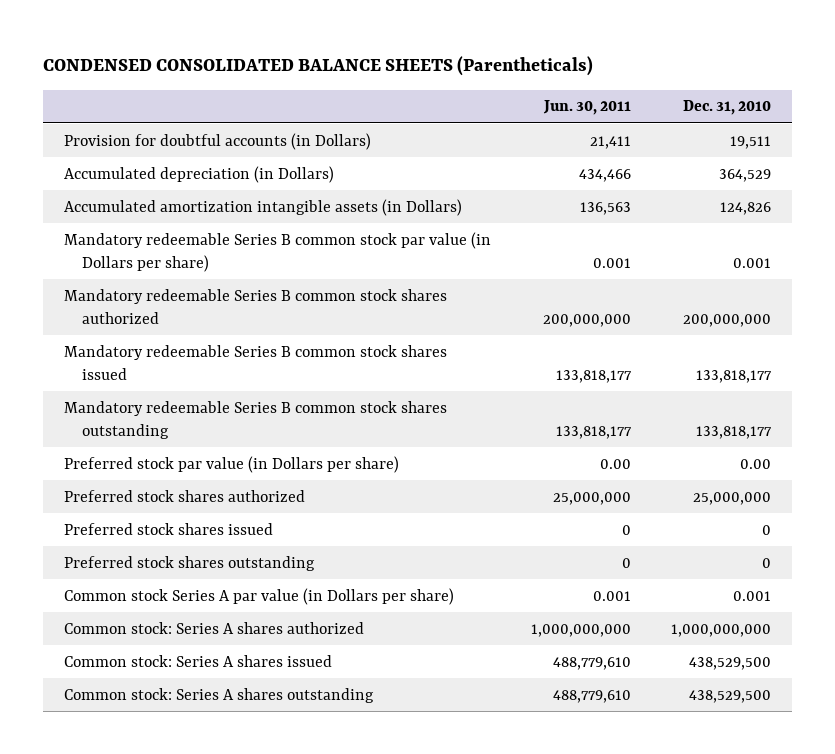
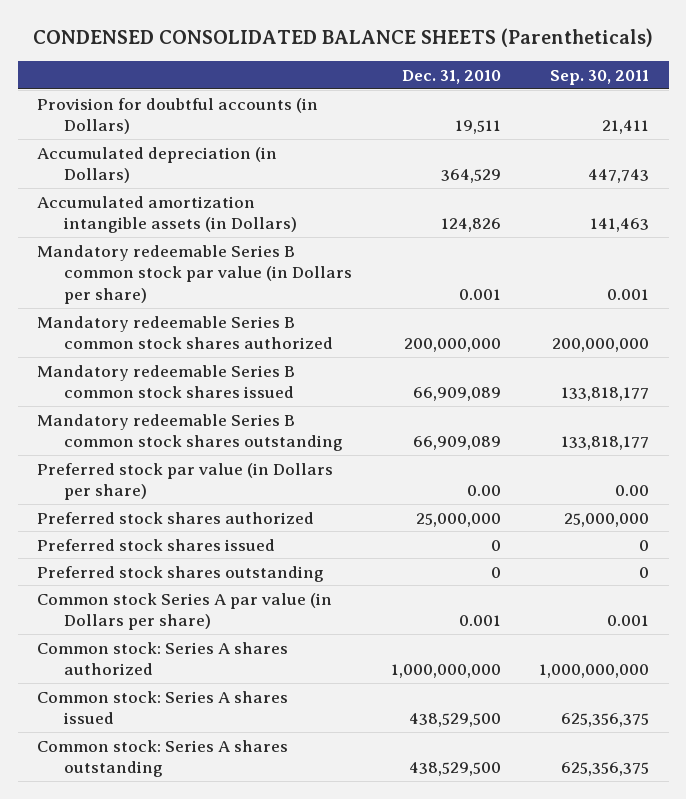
[543,100,632,116] Jun. 30, 2011 -> none
none -> [550,69,650,85] Sep. 30, 2011
[696,370,773,384] 133,818,177 -> [412,387,501,402] 66,909,089
[696,426,773,440] 133,818,177 -> [412,436,501,451] 66,909,089

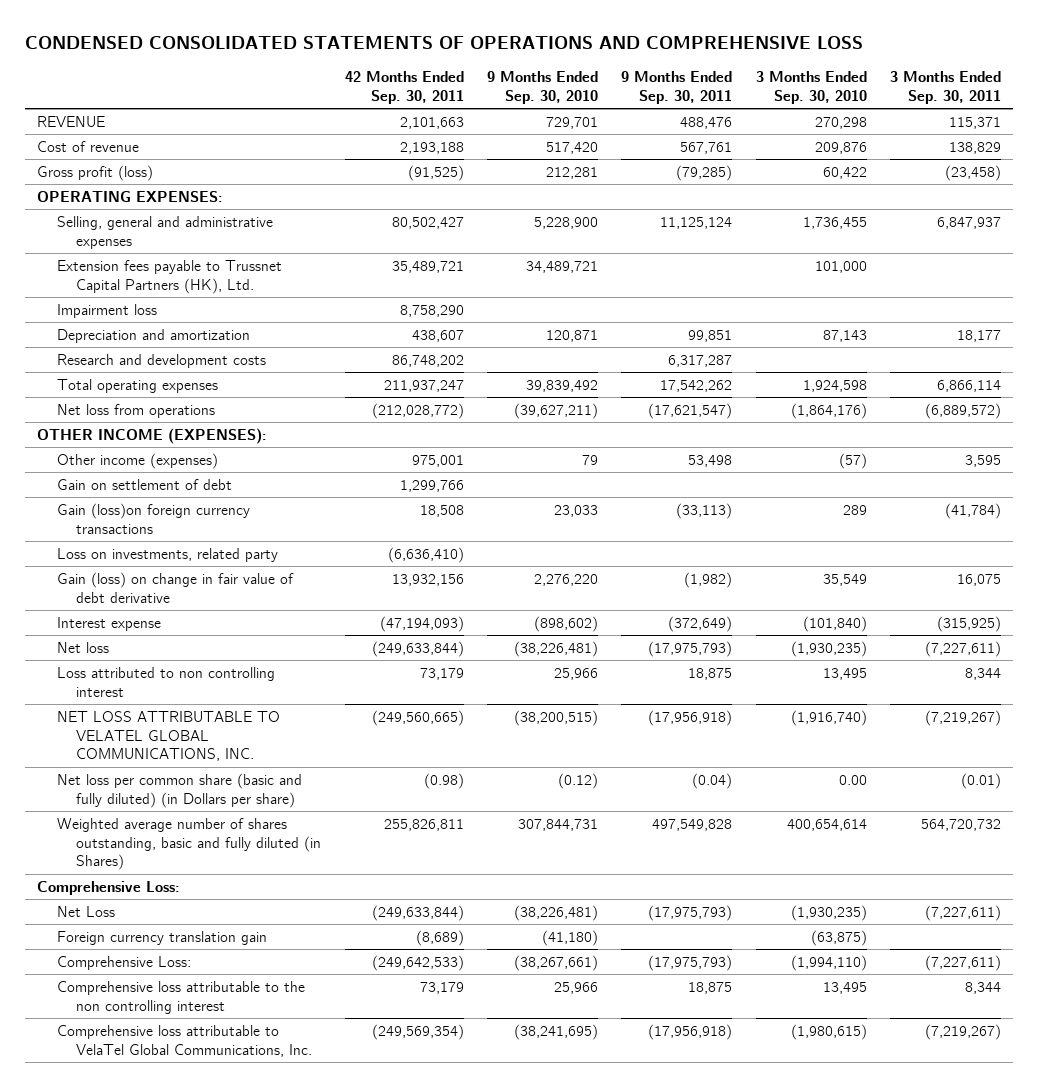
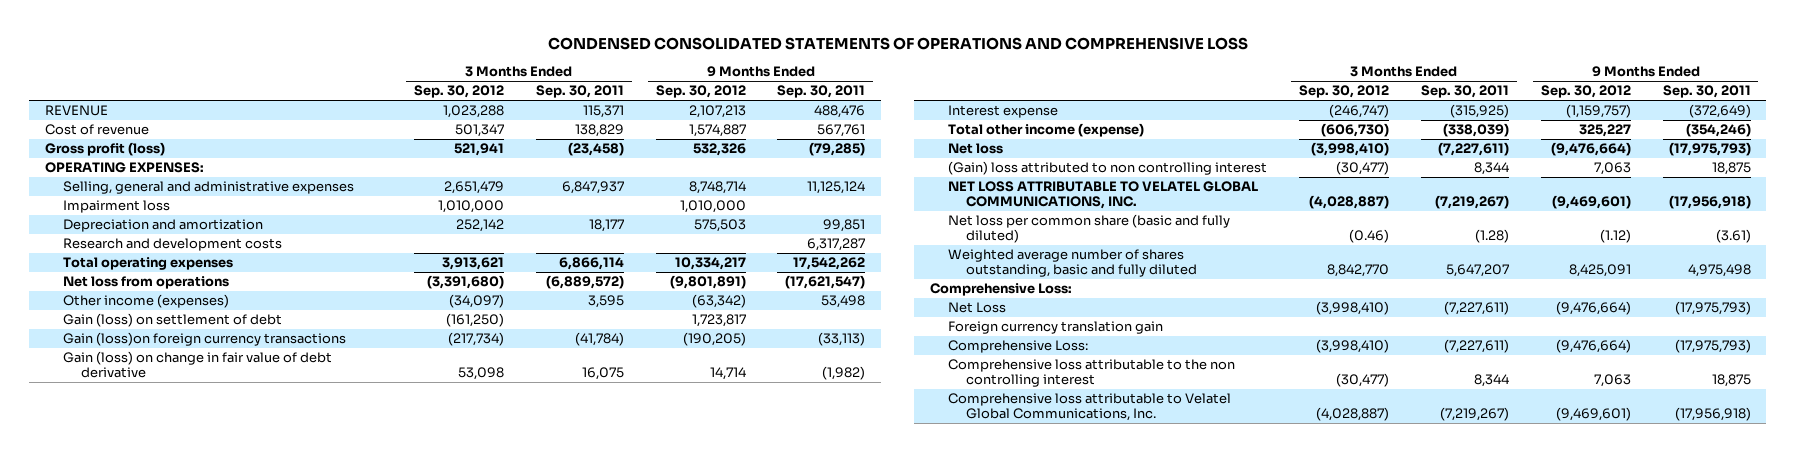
[344,71,464,104] 42 Months Ended Sep. 30, 2011 -> none
[487,71,599,104] 9 Months Ended Sep. 30, 2010 -> none
[755,71,867,104] 3 Months Ended Sep. 30, 2010 -> none
none -> [413,85,504,99] Sep. 30, 2012
none -> [655,85,746,99] Sep. 30, 2012
[56,259,282,294] Extension fees payable to Trussnet Capital Partners (HK), Ltd. -> none
[37,427,268,444] OTHER INCOME (EXPENSES): -> none
[56,478,232,490] Gain on settlement of debt -> [62,313,282,328] Gain (loss) on settlement of debt
[56,547,278,562] Loss on investments, related party -> none
none -> [947,123,1144,138] Total other income (expense)
[56,666,275,697] Loss attributed to non controlling interest -> [947,161,1267,176] (Gain) loss attributed to non controlling interest
[56,772,302,808] Net loss per common share (basic and fully diluted) (in Dollars per share) -> [947,214,1230,244] Net loss per common share (basic and fully diluted)
[692,772,733,789] (0.04) -> [1715,229,1751,244] (3.61)
[961,772,1002,789] (0.01) -> [1474,229,1509,244] (1.28)
[56,817,322,871] Weighted average number of shares outstanding, basic and fully diluted (in Shares) -> [947,249,1198,278] Weighted average number of shares outstanding, basic and fully diluted
[652,818,733,831] 497,549,828 -> [1687,264,1751,278] 4,975,498
[921,818,1002,831] 564,720,732 -> [1445,264,1509,278] 5,647,207
[56,1024,313,1057] Comprehensive loss attributable to VelaTel Global Communications, Inc. -> [947,393,1231,422] Comprehensive loss attributable to Velatel Global Communications, Inc.

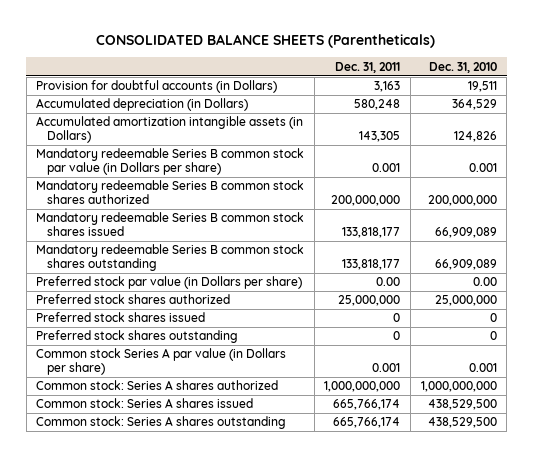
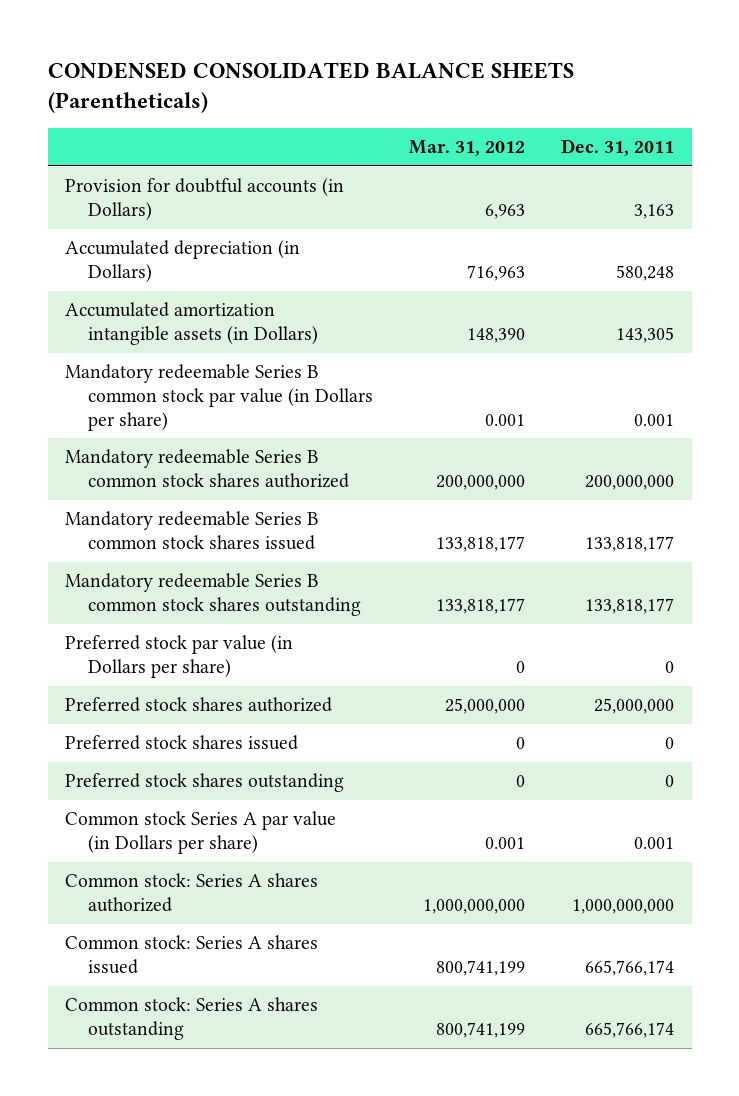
[96,34,436,49] CONSOLIDATED BALANCE SHEETS (Parentheticals) -> [47,61,574,114] CONDENSED CONSOLIDATED BALANCE SHEETS (Parentheticals)
[428,61,497,73] Dec. 31, 2010 -> none
none -> [408,140,525,157] Mar. 31, 2012
[376,277,401,287] 0.00 -> [664,661,674,674] 0

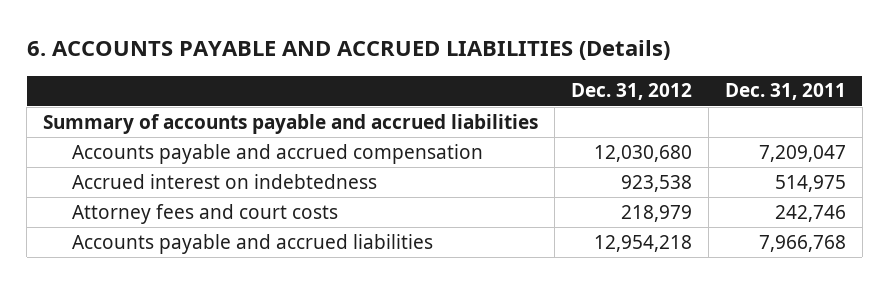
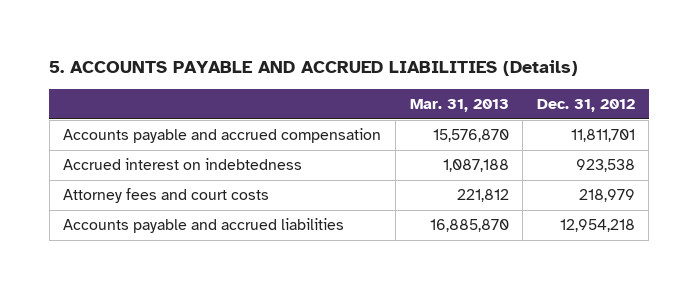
[26,40,670,61] 6. ACCOUNTS PAYABLE AND ACCRUED LIABILITIES (Details) -> [49,60,579,77] 5. ACCOUNTS PAYABLE AND ACCRUED LIABILITIES (Details)
[724,83,846,101] Dec. 31, 2011 -> none
none -> [409,99,509,113] Mar. 31, 2013
[42,113,538,134] Summary of accounts payable and accrued liabilities -> none
[593,144,692,162] 12,030,680 -> [570,129,635,143] 11,811,701

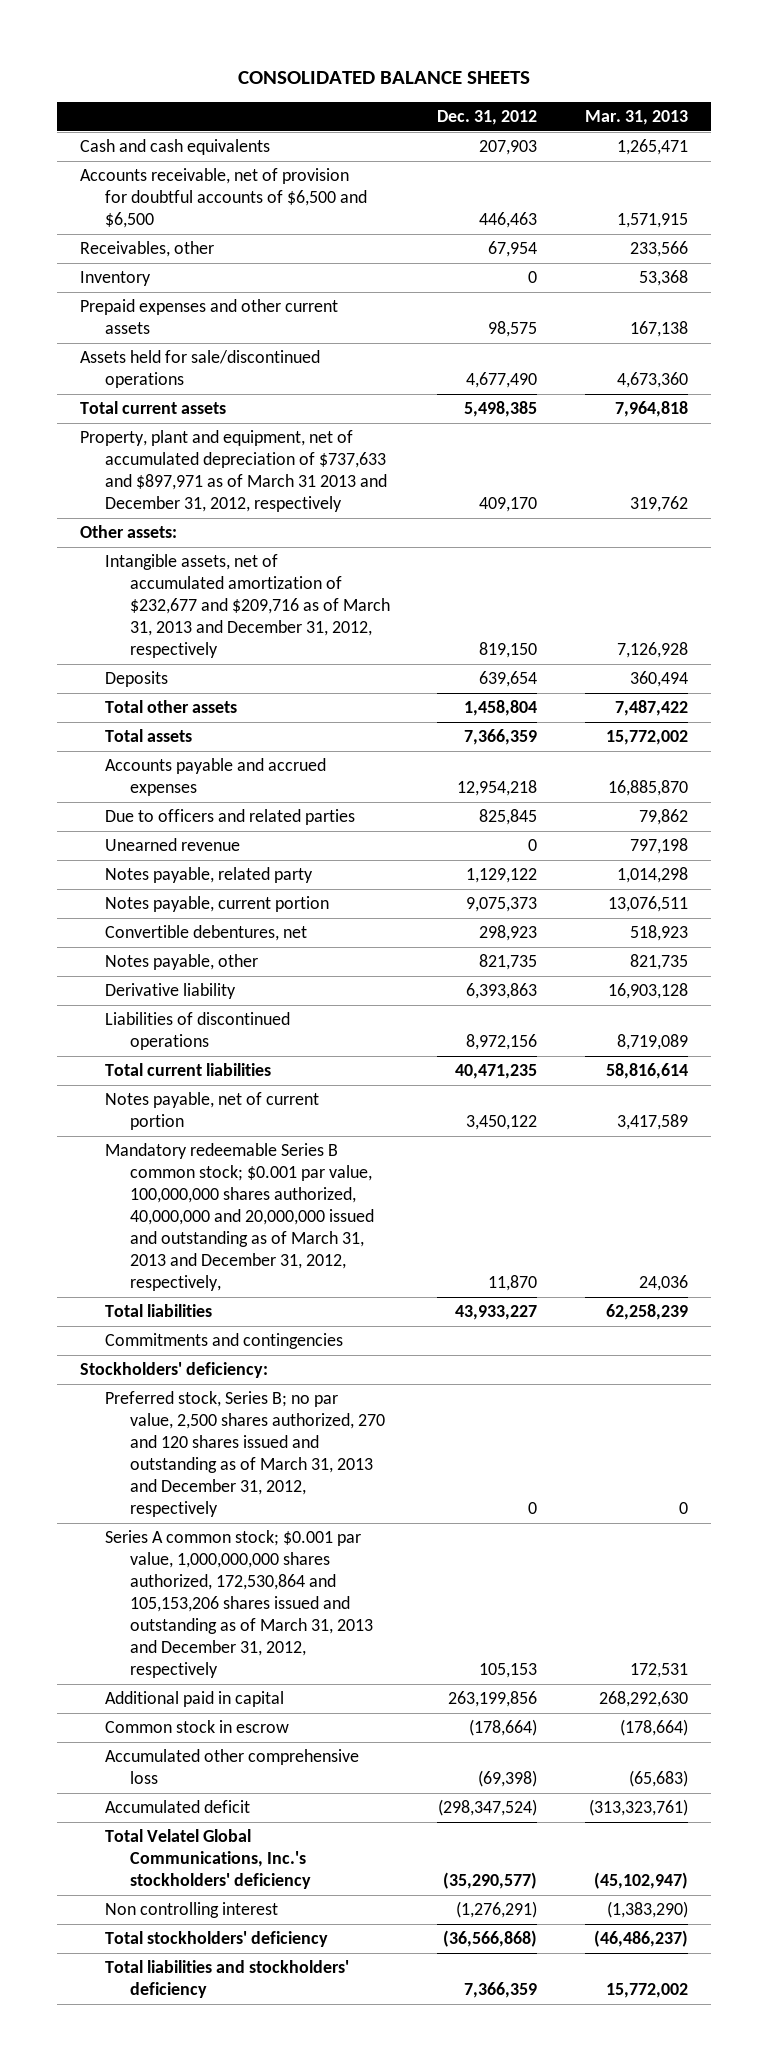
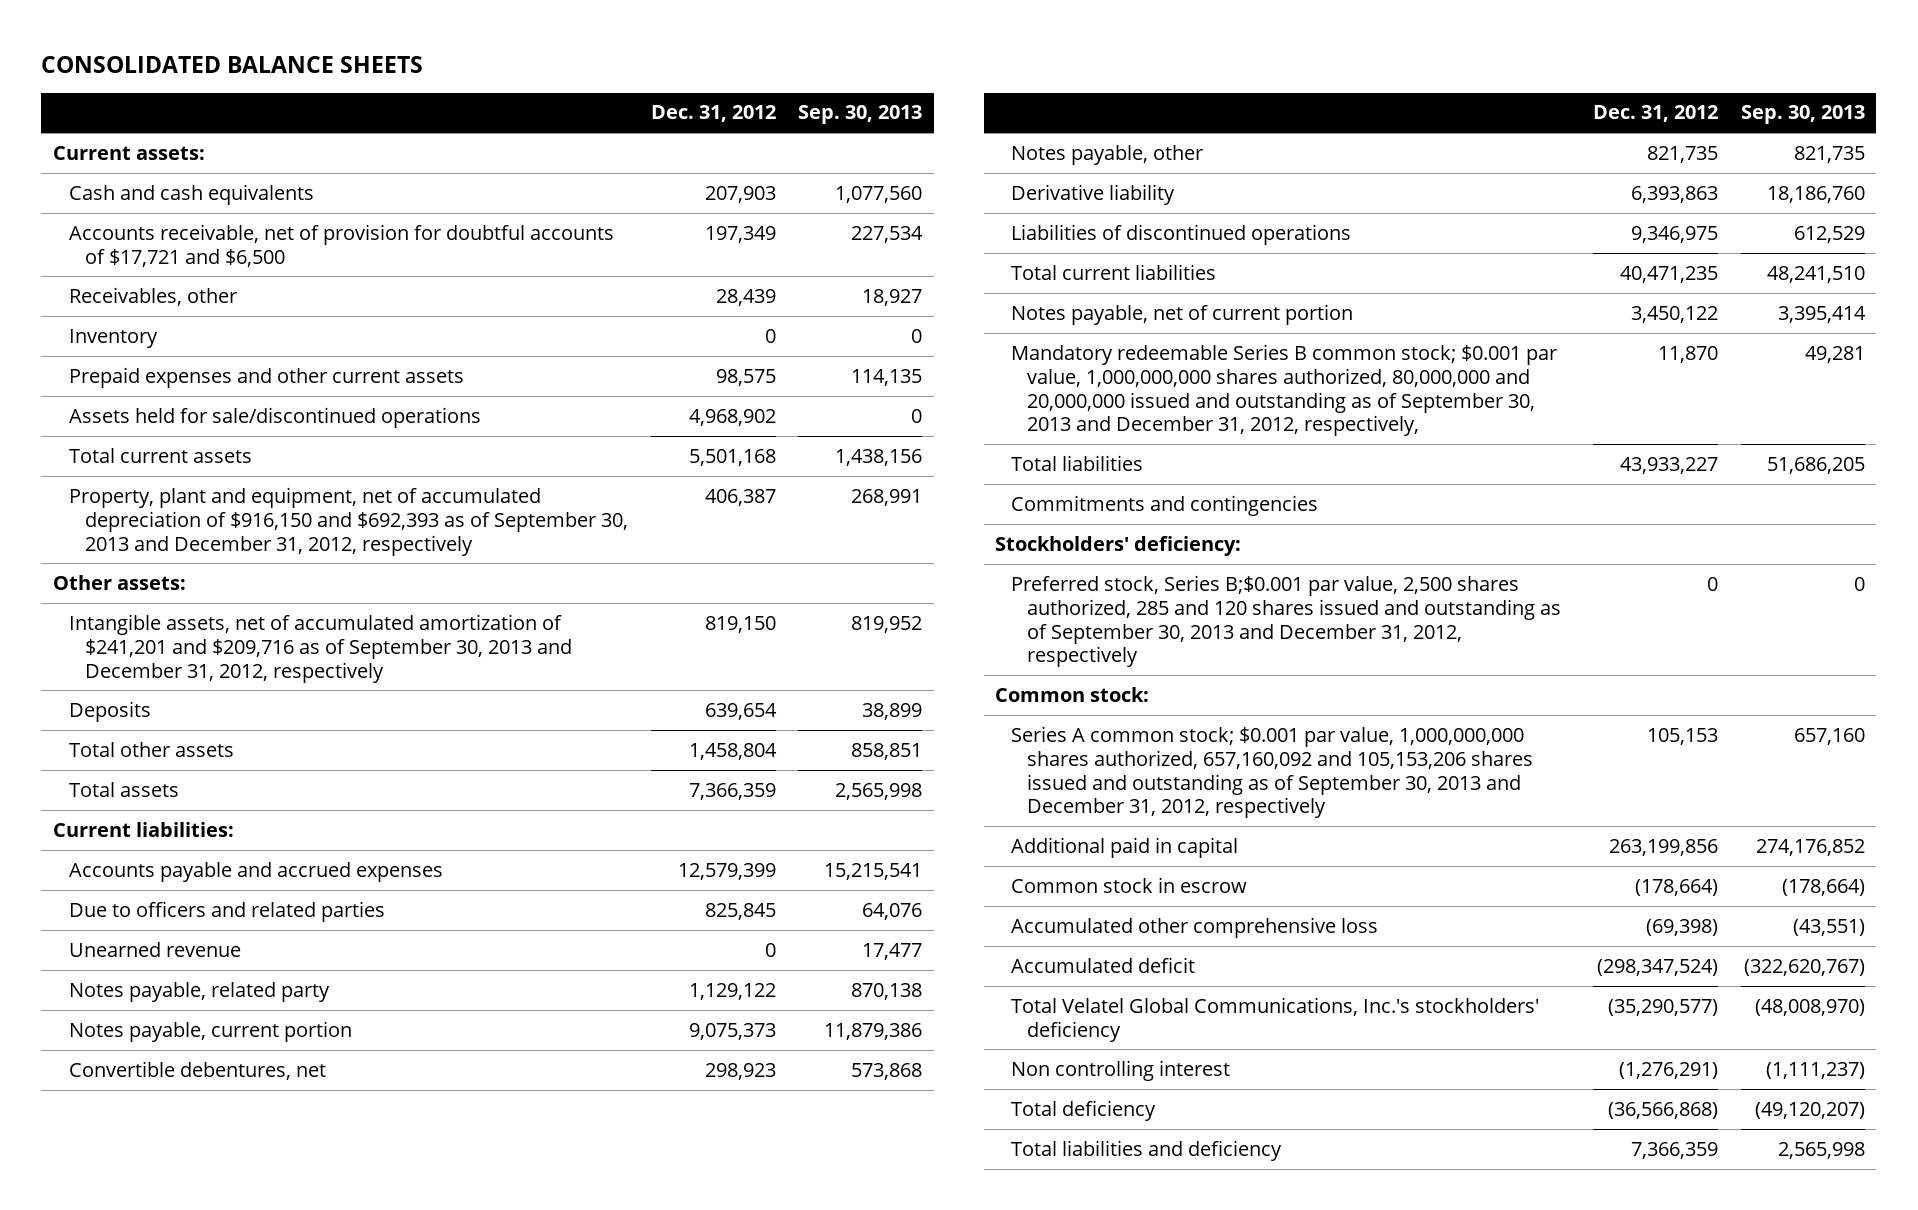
[584,109,688,125] Mar. 31, 2013 -> none
none -> [798,105,923,125] Sep. 30, 2013
none -> [52,145,205,160] Current assets:
[80,168,368,229] Accounts receivable, net of provision for doubtful accounts of $6,500 and $6,500 -> [68,223,614,267] Accounts receivable, net of provision for doubtful accounts of $17,721 and $6,500
[479,212,538,229] 446,463 -> [704,225,776,243] 197,349
[488,241,538,258] 67,954 -> [715,288,776,306] 28,439
[466,372,538,389] 4,677,490 -> [688,408,776,426] 4,968,902
[464,401,538,418] 5,498,385 -> [688,448,776,466] 5,501,168
[80,430,388,513] Property, plant and equipment, net of accumulated depreciation of $737,633 and $897,971 as of March 31 2013 and December 31, 2012, respectively -> [68,486,628,556] Property, plant and equipment, net of accumulated depreciation of $916,150 and $692,393 as of September 30, 2013 and December 31, 2012, respectively
[479,497,538,513] 409,170 -> [704,488,776,506] 406,387
[105,554,390,659] Intangible assets, net of accumulated amortization of $232,677 and $209,716 as of March 31, 2013 and December 31, 2012, respectively -> [68,613,572,683] Intangible assets, net of accumulated amortization of $241,201 and $209,716 as of September 30, 2013 and December 31, 2012, respectively
none -> [52,821,234,837] Current liabilities:
[457,780,538,797] 12,954,218 -> [677,862,776,880] 12,579,399
[466,1034,538,1051] 8,972,156 -> [1631,225,1719,243] 9,346,975
[105,1143,374,1291] Mandatory redeemable Series B common stock; $0.001 par value, 100,000,000 shares authorized, 40,000,000 and 20,000,000 issued and outstanding as of March 31, 2013 and December 31, 2012, respectively, -> [1011,343,1558,437] Mandatory redeemable Series B common stock; $0.001 par value, 1,000,000,000 shares authorized, 80,000,000 and 20,000,000 issued and outstanding as of September 30, 2013 and December 31, 2012, respectively,
[105,1391,385,1517] Preferred stock, Series B; no par value, 2,500 shares authorized, 270 and 120 shares issued and outstanding as of March 31, 2013 and December 31, 2012, respectively -> [1011,574,1562,668] Preferred stock, Series B;$0.001 par value, 2,500 shares authorized, 285 and 120 shares issued and outstanding as of September 30, 2013 and December 31, 2012, respectively
none -> [995,686,1150,702] Common stock:
[105,1530,373,1678] Series A common stock; $0.001 par value, 1,000,000,000 shares authorized, 172,530,864 and 105,153,206 shares issued and outstanding as of March 31, 2013 and December 31, 2012, respectively -> [1011,725,1534,819] Series A common stock; $0.001 par value, 1,000,000,000 shares authorized, 657,160,092 and 105,153,206 shares issued and outstanding as of September 30, 2013 and December 31, 2012, respectively
[105,1931,329,1948] Total stockholders' deficiency -> [1011,1099,1157,1121] Total deficiency
[105,1960,350,1999] Total liabilities and stockholders' deficiency -> [1011,1139,1283,1161] Total liabilities and deficiency

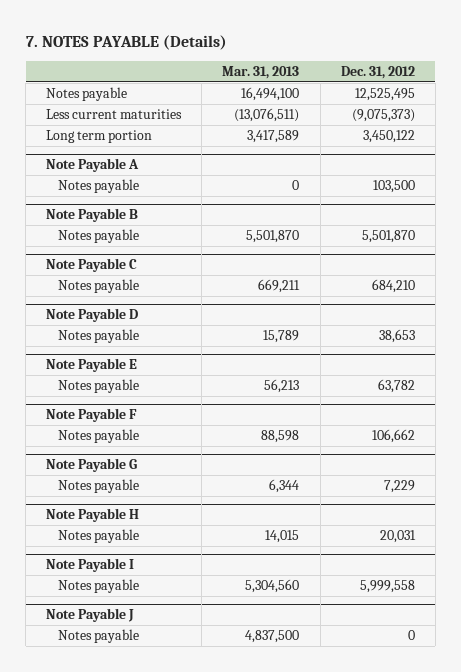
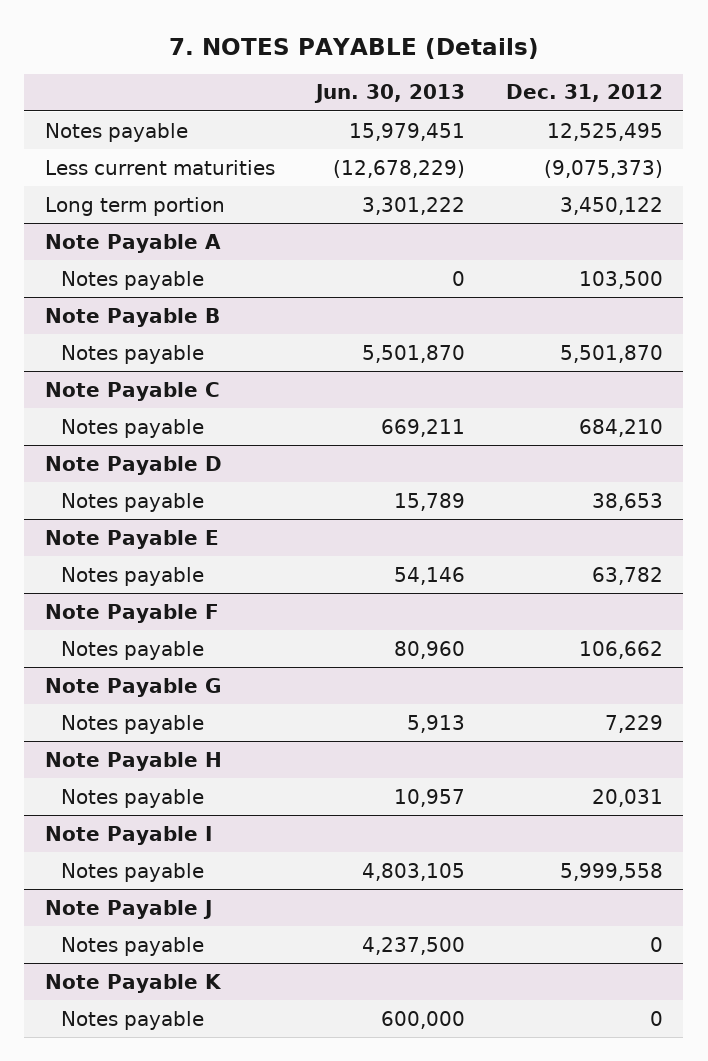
[222,66,300,80] Mar. 31, 2013 -> none
none -> [313,84,465,104] Jun. 30, 2013
none -> [44,973,222,993] Note Payable K
none -> [61,1010,205,1030] Notes payable

